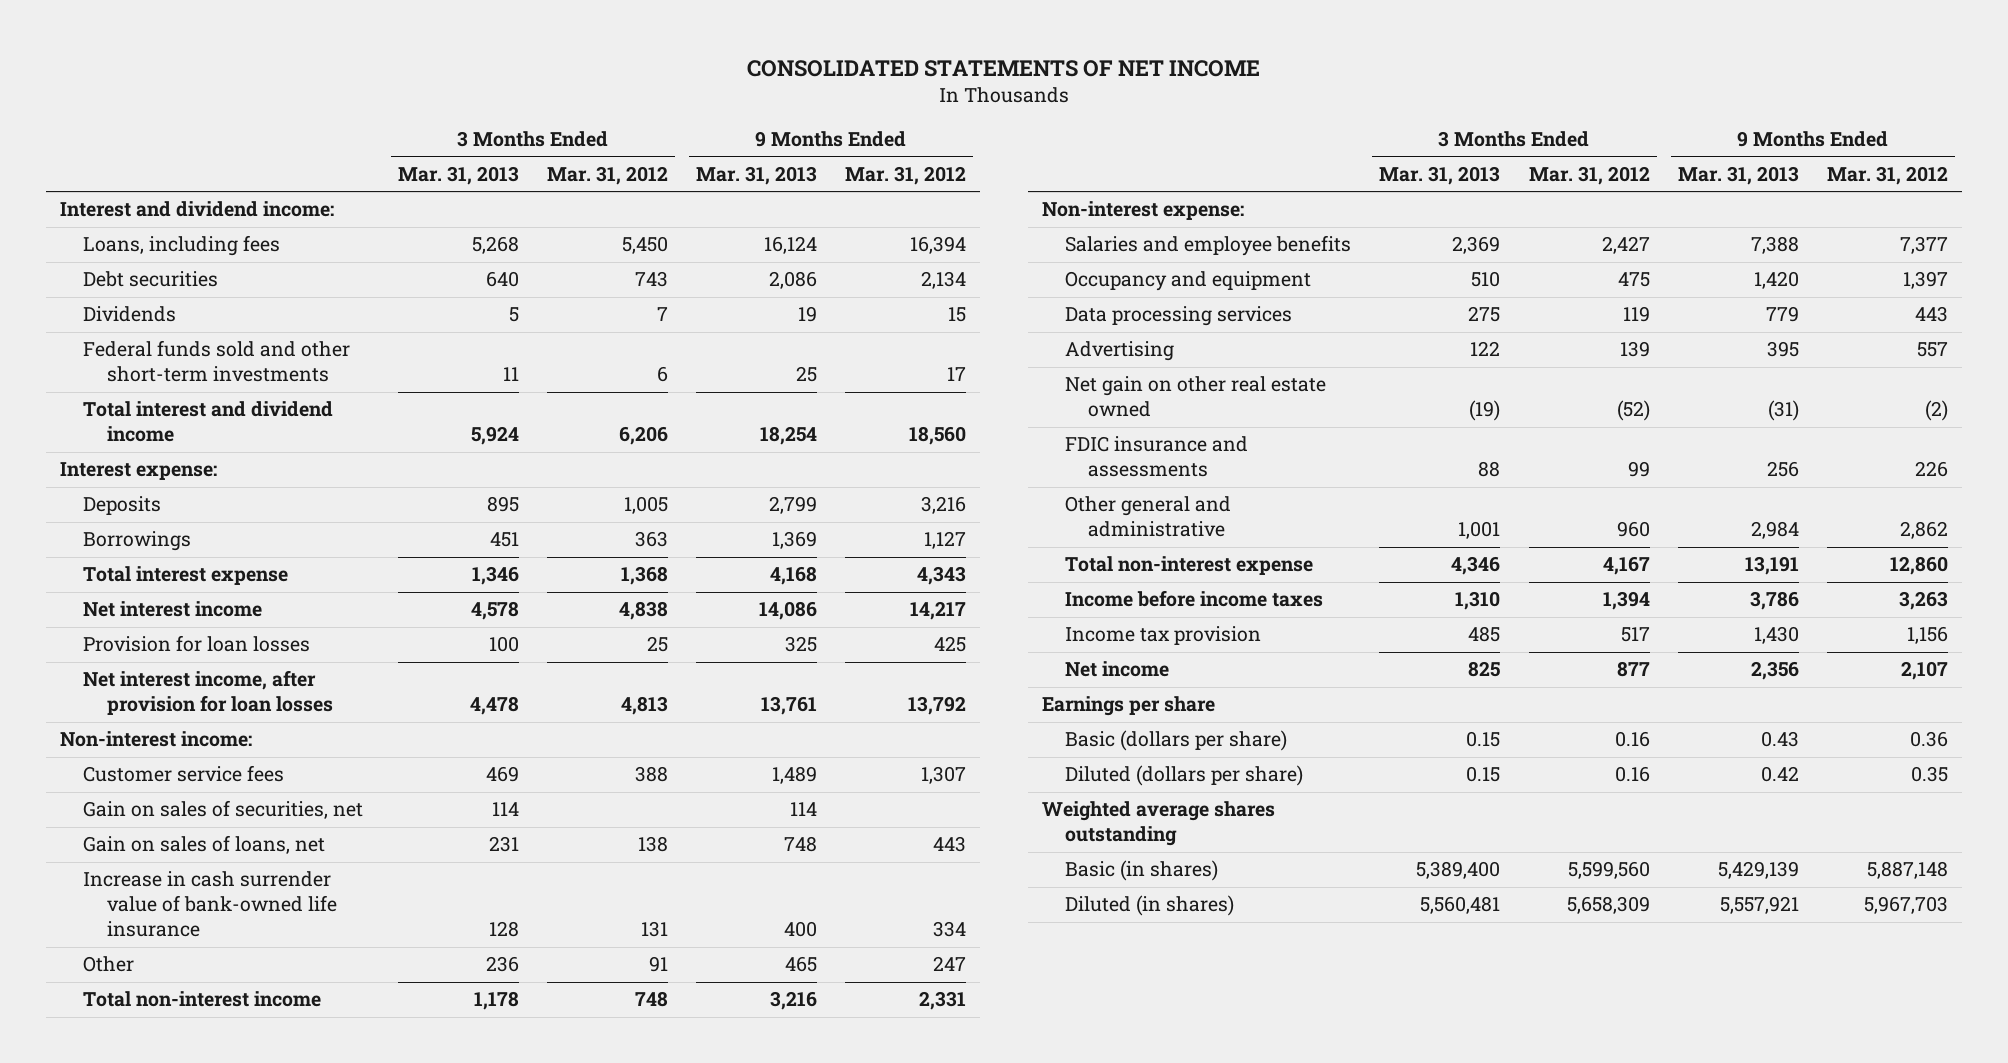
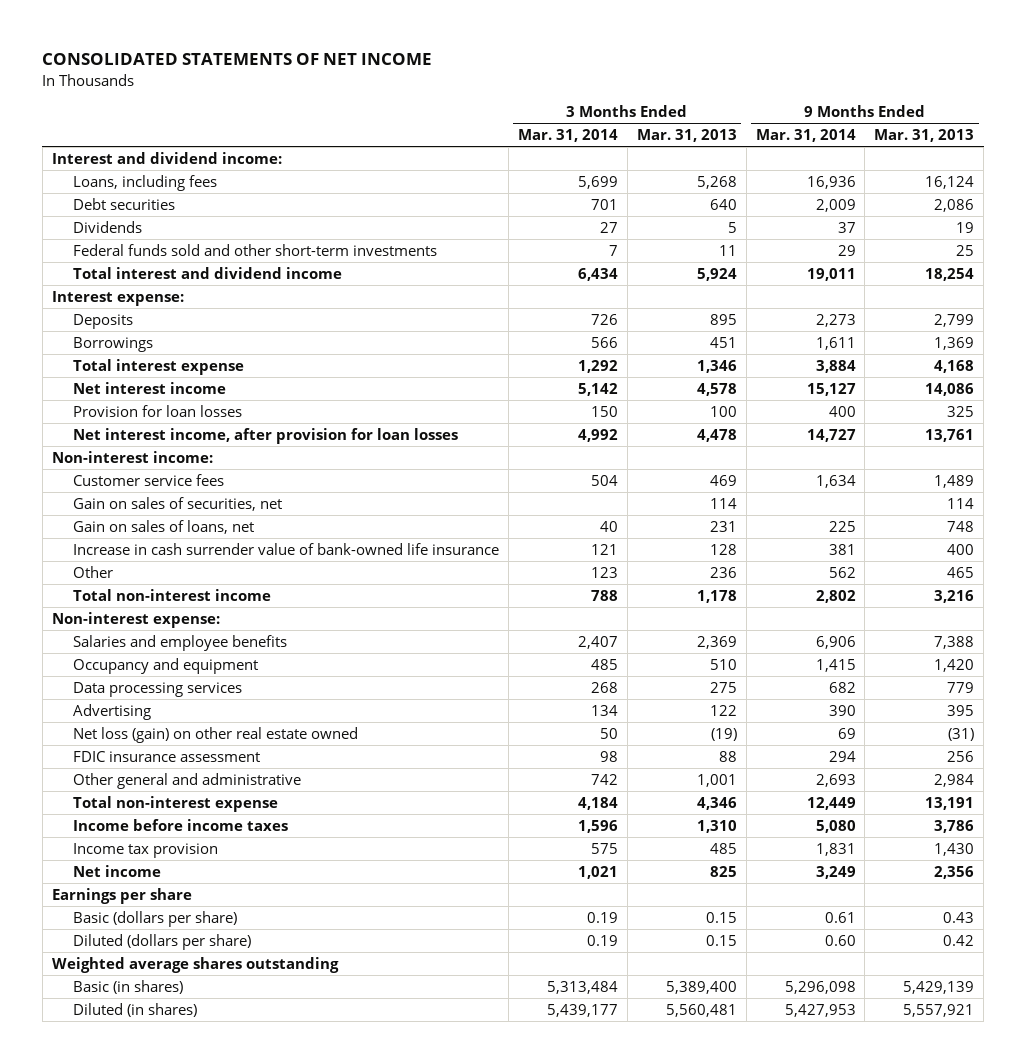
[546,165,668,185] Mar. 31, 2012 -> none
[844,165,966,185] Mar. 31, 2012 -> none
none -> [517,129,618,143] Mar. 31, 2014
none -> [755,129,856,143] Mar. 31, 2014
[1065,376,1327,418] Net gain on other real estate owned -> [72,726,358,743] Net loss (gain) on other real estate owned
[1065,436,1249,478] FDIC insurance and assessments -> [72,750,260,762] FDIC insurance assessment

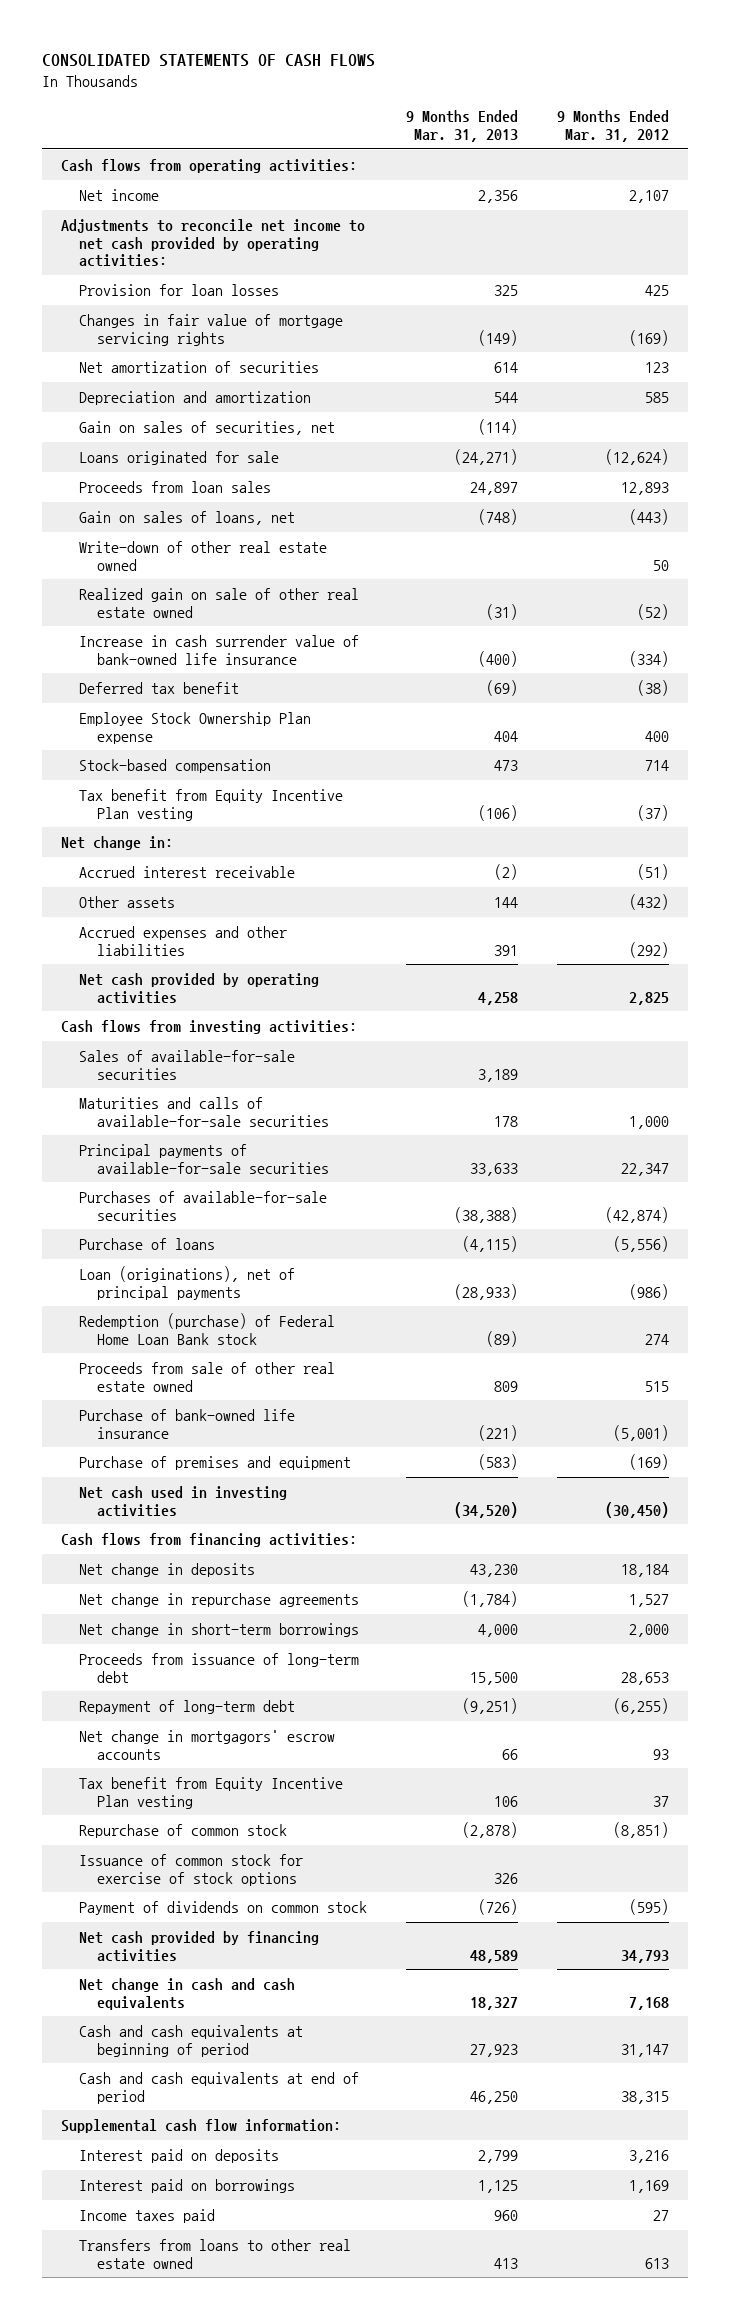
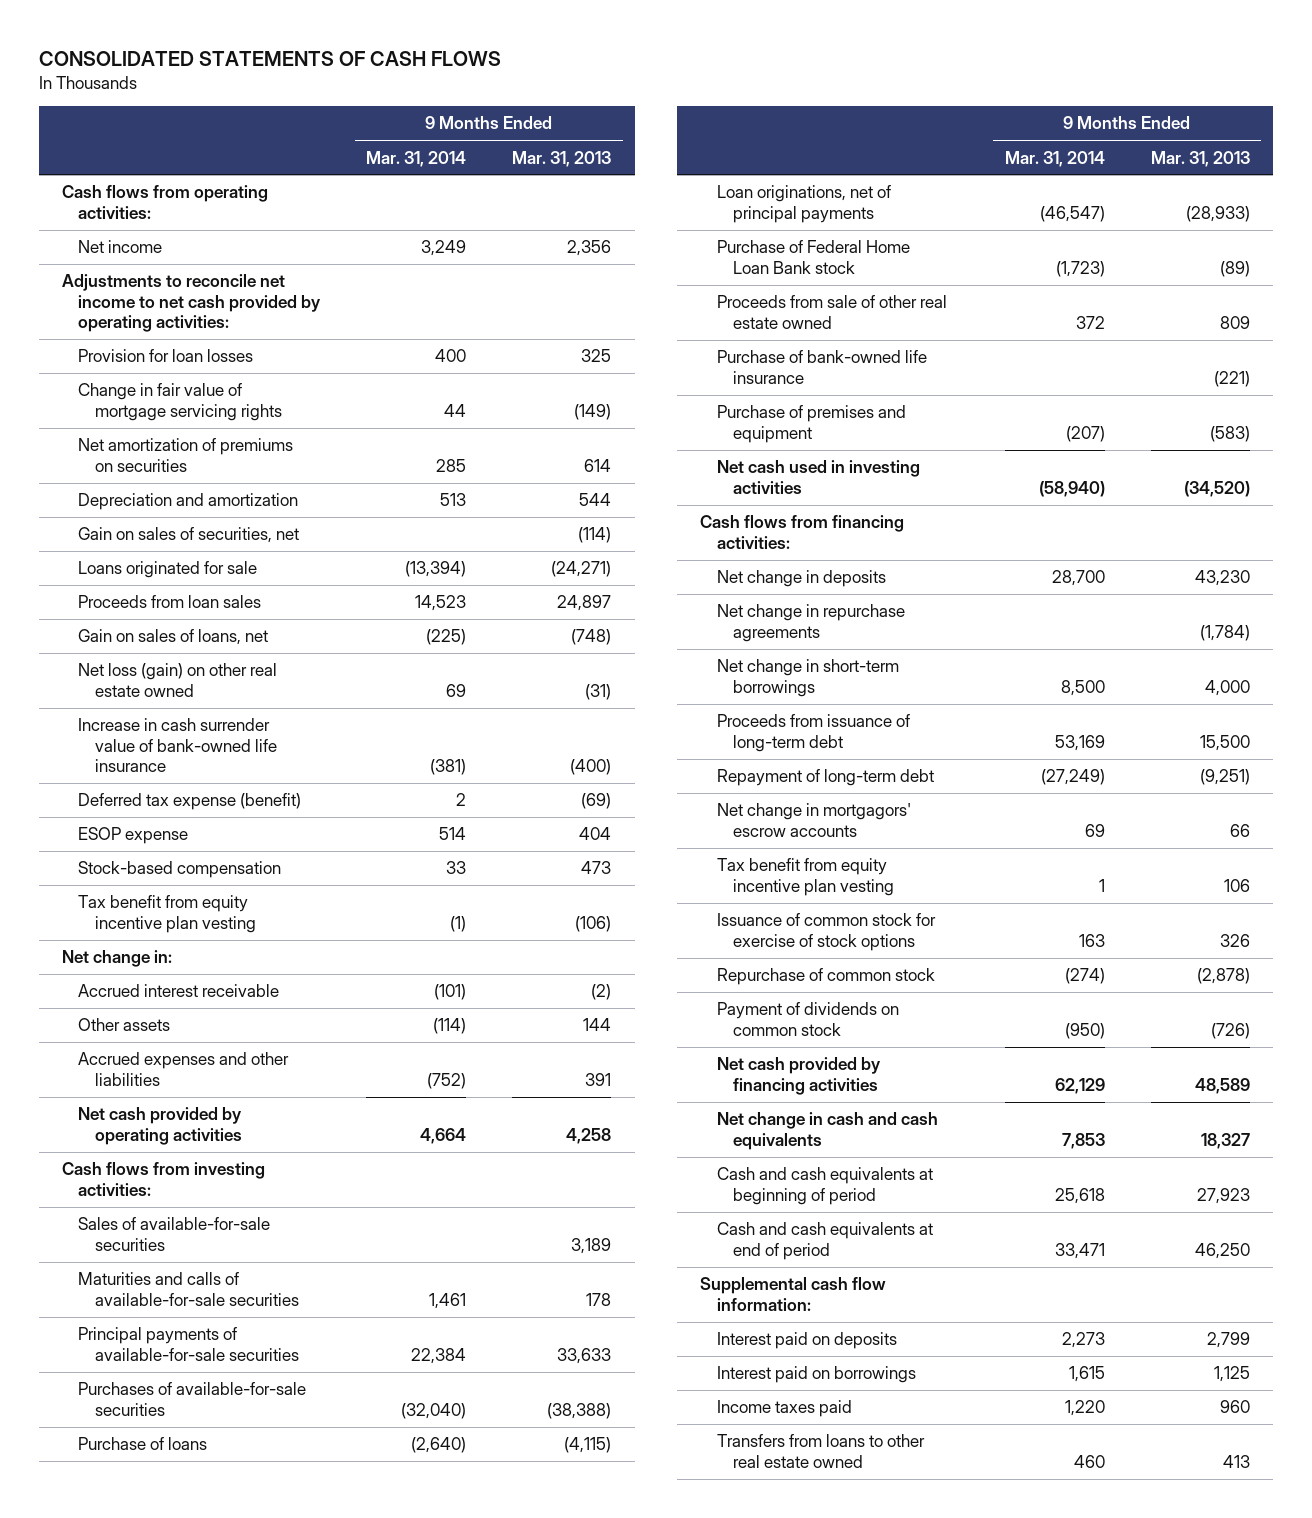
[556,109,669,142] 9 Months Ended Mar. 31, 2012 -> none
none -> [366,150,467,167] Mar. 31, 2014
[78,313,343,346] Changes in fair value of mortgage servicing rights -> [78,383,282,421] Change in fair value of mortgage servicing rights
[78,360,319,373] Net amortization of securities -> [78,438,294,472] Net amortization of premiums on securities
[78,540,327,571] Write-down of other real estate owned -> none
[78,587,359,618] Realized gain on sale of other real estate owned -> [78,663,278,697] Net loss (gain) on other real estate owned
[78,681,239,694] Deferred tax benefit -> [78,793,302,811] Deferred tax expense (benefit)
[78,711,311,744] Employee Stock Ownership Plan expense -> [78,827,189,845] ESOP expense
[78,788,343,821] Tax benefit from Equity Incentive Plan vesting -> [78,895,256,933] Tax benefit from equity incentive plan vesting
[78,1265,295,1300] Loan (originations), net of principal payments -> [716,185,891,223] Loan originations, net of principal payments
[78,1312,335,1345] Redemption (purchase) of Federal Home Loan Bank stock -> [716,240,910,274] Purchase of Federal Home Loan Bank stock
[78,1776,343,1809] Tax benefit from Equity Incentive Plan vesting -> [716,858,895,896] Tax benefit from equity incentive plan vesting
[78,1823,287,1838] Repurchase of common stock -> [716,968,935,986] Repurchase of common stock

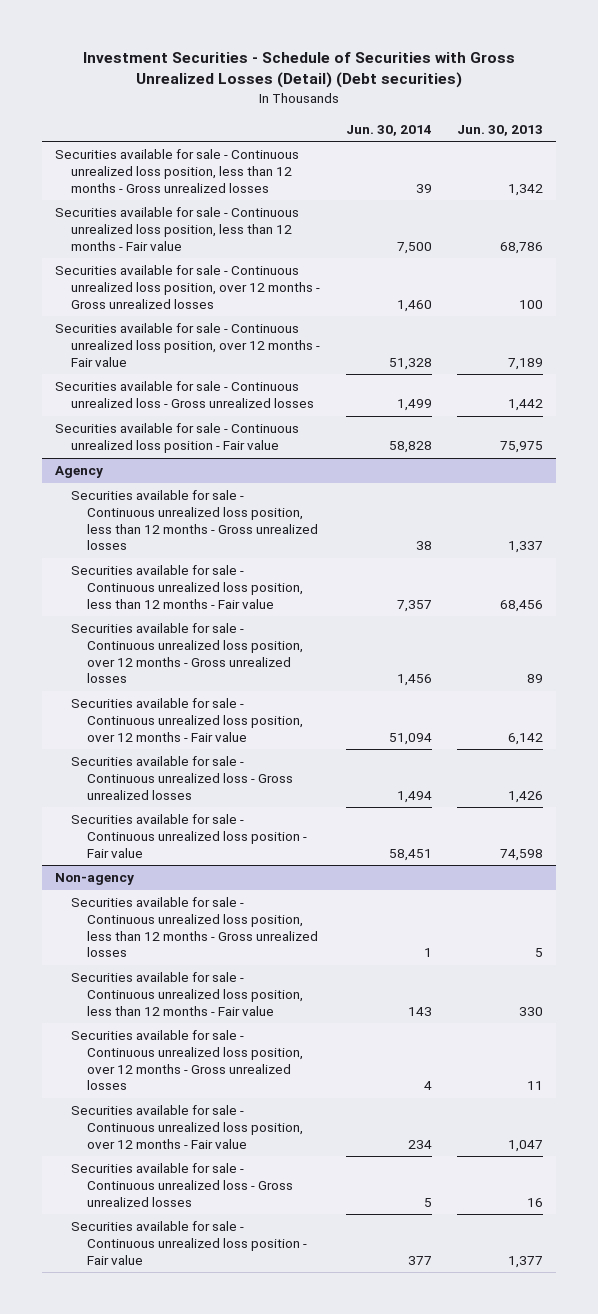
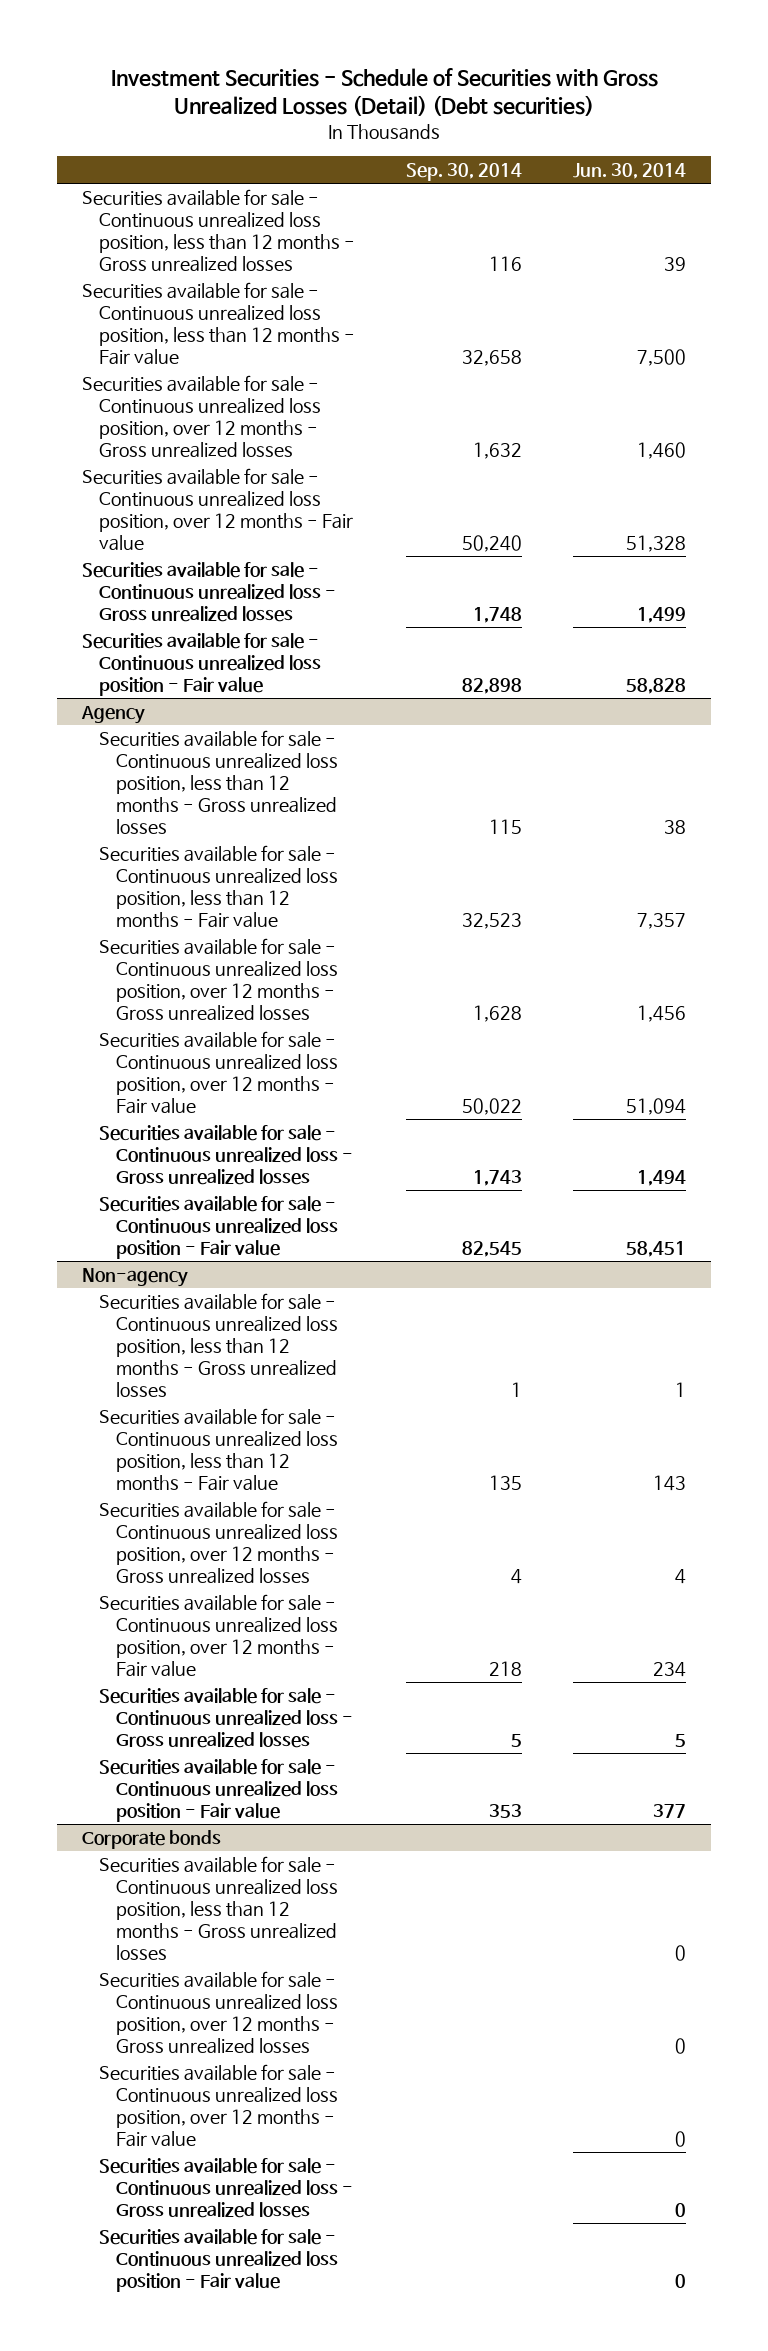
[456,124,543,136] Jun. 30, 2013 -> none
none -> [406,163,523,182] Sep. 30, 2014
none -> [82,1830,222,1850] Corporate bonds
none -> [99,1856,339,1960] Securities available for sale - Continuous unrealized loss position, less than 12 months - Gross unrealized losses
none -> [99,1971,339,2055] Securities available for sale - Continuous unrealized loss position, over 12 months - Gross unrealized losses
none -> [99,2064,339,2148] Securities available for sale - Continuous unrealized loss position, over 12 months - Fair value
none -> [99,2158,354,2219] Securities available for sale - Continuous unrealized loss - Gross unrealized losses
none -> [99,2229,339,2293] Securities available for sale - Continuous unrealized loss position - Fair value

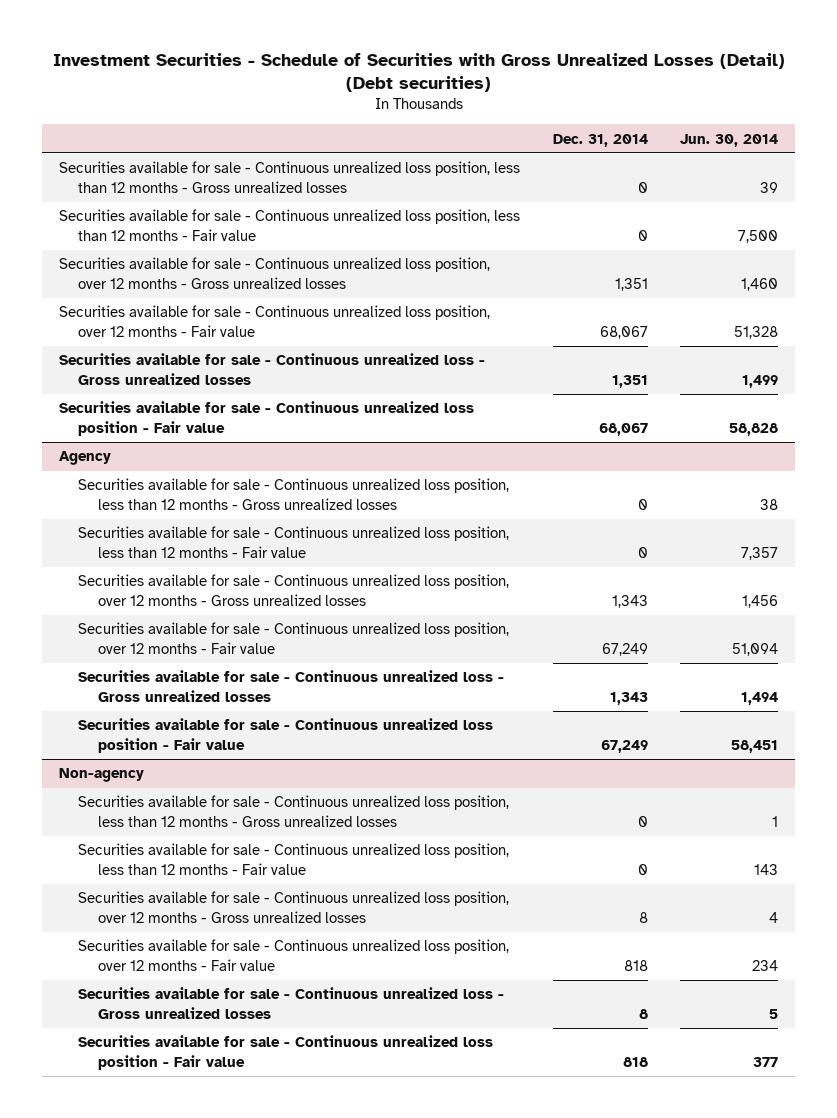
[406,163,523,182] Sep. 30, 2014 -> none
none -> [552,133,648,147] Dec. 31, 2014
[82,1830,222,1850] Corporate bonds -> none
[99,1856,339,1960] Securities available for sale - Continuous unrealized loss position, less than 12 months - Gross unrealized losses -> none
[99,1971,339,2055] Securities available for sale - Continuous unrealized loss position, over 12 months - Gross unrealized losses -> none
[99,2064,339,2148] Securities available for sale - Continuous unrealized loss position, over 12 months - Fair value -> none
[99,2158,354,2219] Securities available for sale - Continuous unrealized loss - Gross unrealized losses -> none
[99,2229,339,2293] Securities available for sale - Continuous unrealized loss position - Fair value -> none

